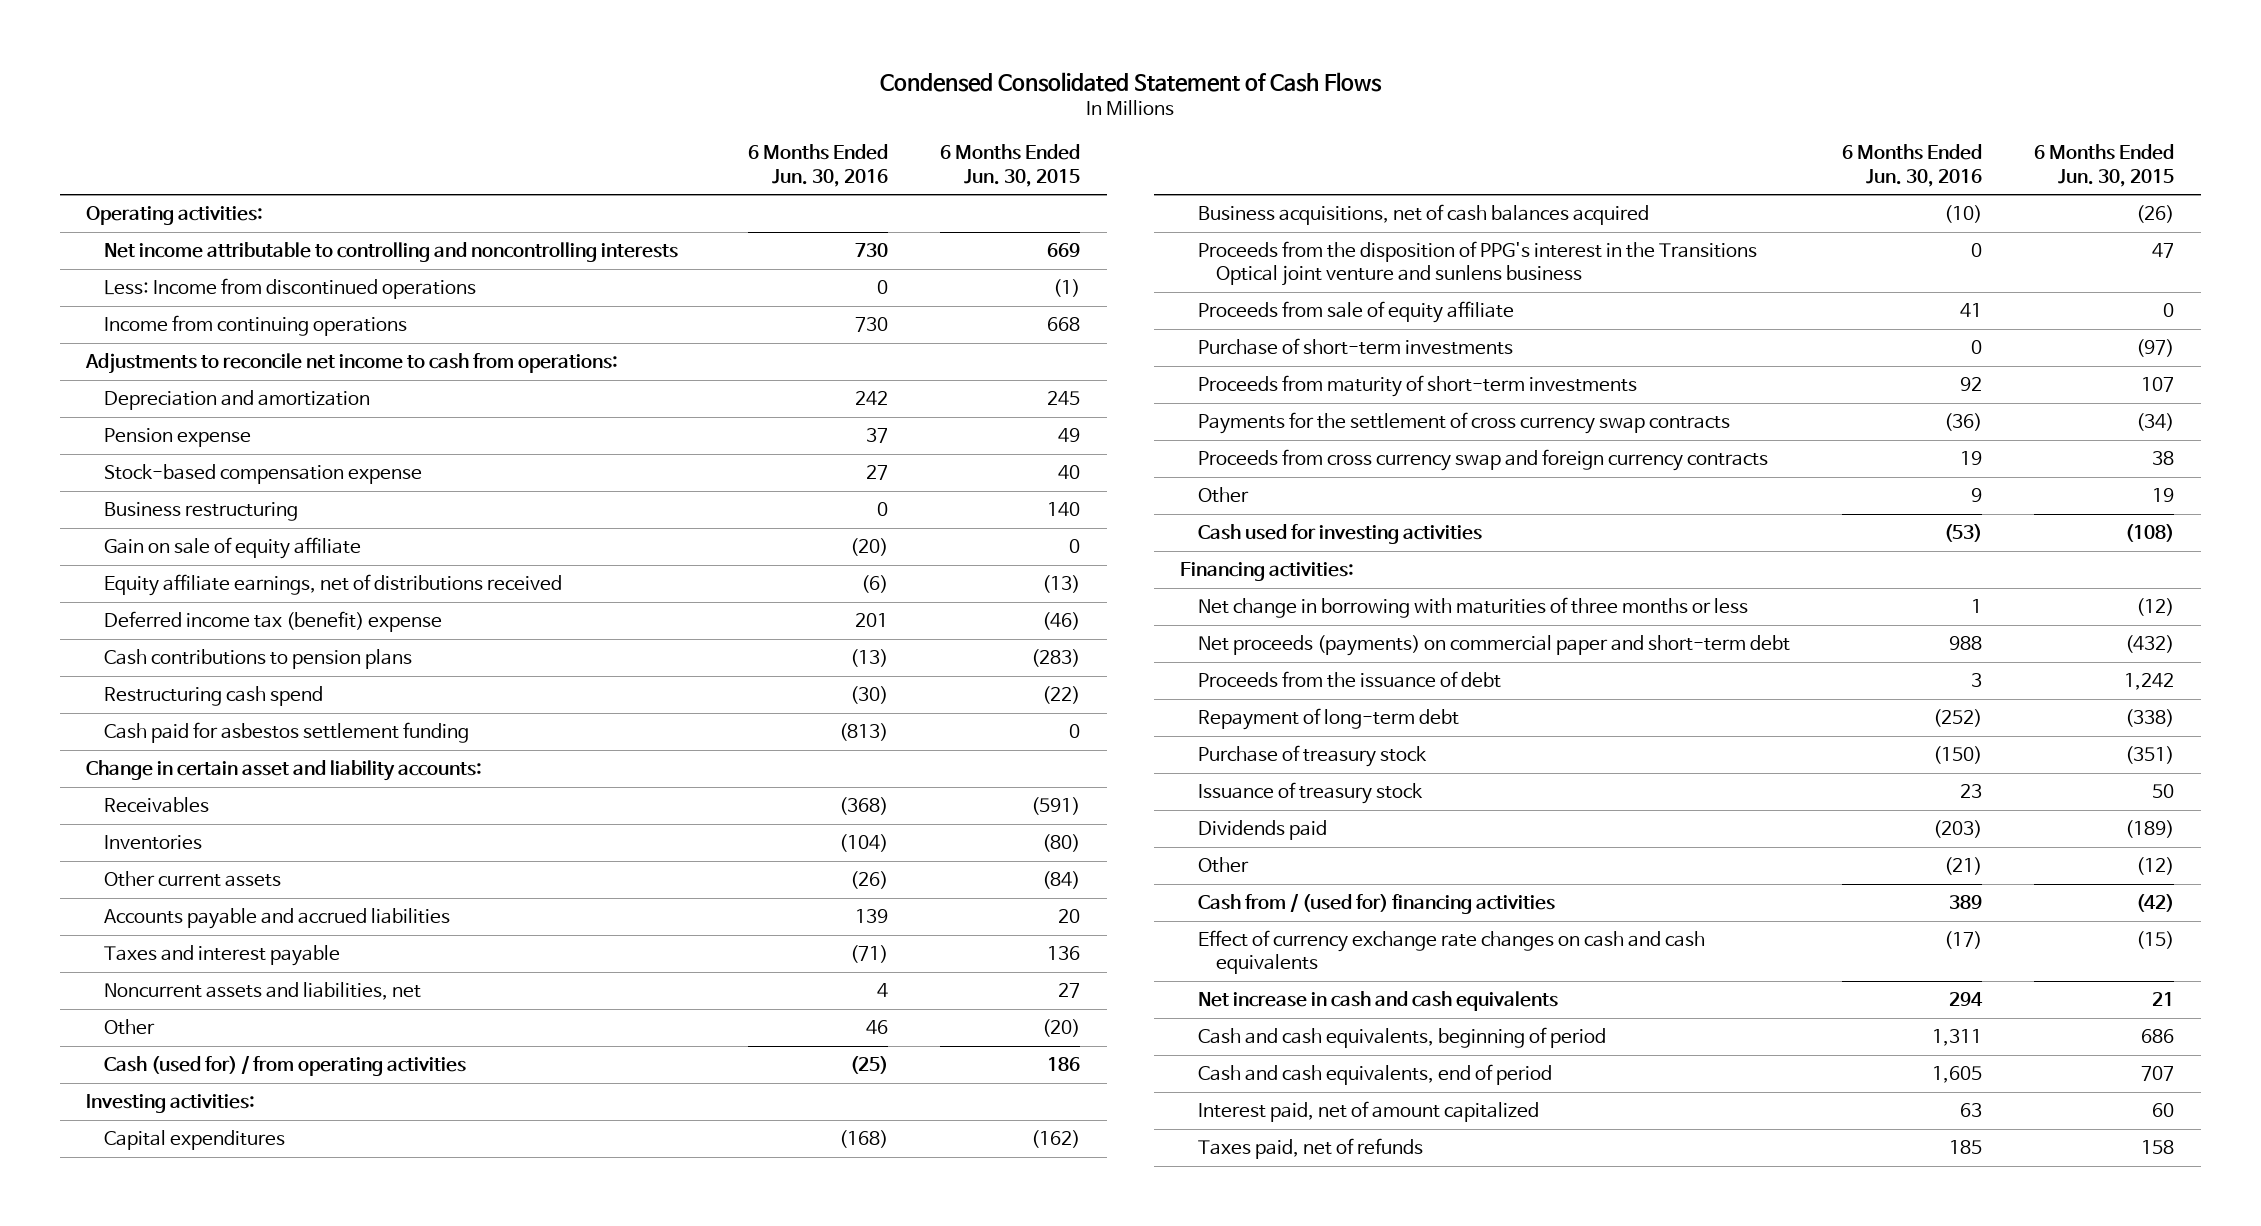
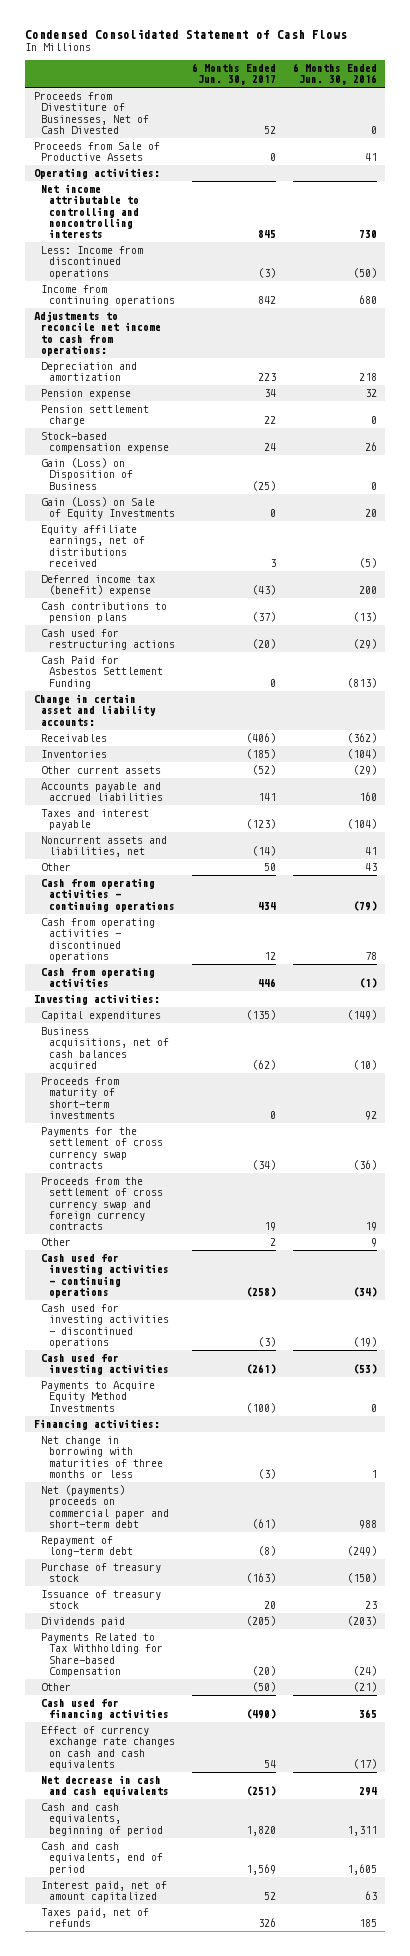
[940,144,1081,187] 6 Months Ended Jun. 30, 2015 -> none
none -> [191,62,276,86] 6 Months Ended Jun. 30, 2017
none -> [33,92,150,135] Proceeds from Divestiture of Businesses, Net of Cash Divested
none -> [33,142,160,162] Proceeds from Sale of Productive Assets
[877,280,889,295] 0 -> [352,267,377,278] (50)
[855,317,889,333] 730 -> [358,295,377,305] 680
[103,502,298,522] Business restructuring -> none
[855,391,889,406] 242 -> [358,373,377,382] 218
[866,428,889,444] 37 -> [364,389,377,398] 32
none -> [41,405,150,427] Pension settlement charge
[866,465,889,481] 27 -> [364,442,377,452] 26
none -> [41,458,133,490] Gain (Loss) on Disposition of Business
[103,537,361,560] Gain on sale of equity affiliate -> [41,497,175,520] Gain (Loss) on Sale of Equity Investments
[850,538,889,557] (20) -> [364,509,377,518] 20
[861,575,889,594] (6) -> [358,558,377,569] (5)
[855,613,889,628] 201 -> [358,586,377,595] 200
[103,686,323,707] Restructuring cash spend -> [41,629,175,651] Cash used for restructuring actions
[850,686,889,705] (30) -> [352,639,377,650] (29)
[103,722,469,744] Cash paid for asbestos settlement funding -> [41,656,163,689] Cash Paid for Asbestos Settlement Funding
[839,797,889,816] (368) -> [346,733,377,744] (362)
[850,871,889,890] (26) -> [352,765,377,776] (29)
[855,909,889,924] 139 -> [358,792,377,802] 160
[850,945,889,964] (71) -> [346,819,377,830] (104)
[877,983,889,998] 4 -> [364,847,377,856] 41
[866,1020,889,1035] 46 -> [364,863,377,872] 43
none -> [41,878,175,912] Cash from operating activities - continuing operations
none -> [41,918,156,963] Cash from operating activities - discontinued operations
[103,1055,466,1077] Cash (used for) / from operating activities -> [41,967,156,988] Cash from operating activities
[850,1056,889,1075] (25) -> [358,978,377,989] (1)
[839,1130,889,1149] (168) -> [346,1010,377,1021] (149)
[1197,241,1757,287] Proceeds from the disposition of PPG's interest in the Transitions Optical joint venture and sunlens business -> none
[1197,301,1514,324] Proceeds from sale of equity affiliate -> none
[1197,338,1513,356] Purchase of short-term investments -> none
[1197,449,1768,472] Proceeds from cross currency swap and foreign currency contracts -> [41,1177,163,1231] Proceeds from the settlement of cross currency swap and foreign currency contracts
none -> [41,1254,169,1299] Cash used for investing activities - continuing operations
none -> [41,1304,169,1349] Cash used for investing activities - discontinued operations
none -> [41,1381,156,1412] Payments to Acquire Equity Method Investments
[1197,671,1501,689] Proceeds from the issuance of debt -> none
[1197,635,1790,657] Net proceeds (payments) on commercial paper and short-term debt -> [41,1485,169,1529] Net (payments) proceeds on commercial paper and short-term debt
[1933,709,1983,728] (252) -> [346,1546,377,1557] (249)
none -> [41,1633,163,1678] Payments Related to Tax Withholding for Share-based Compensation
[1197,893,1555,915] Cash from / (used for) financing activities -> [41,1699,169,1721] Cash used for financing activities
[1949,895,1983,910] 389 -> [358,1709,377,1719] 365
[1197,991,1558,1012] Net increase in cash and cash equivalents -> [41,1775,169,1798] Net decrease in cash and cash equivalents

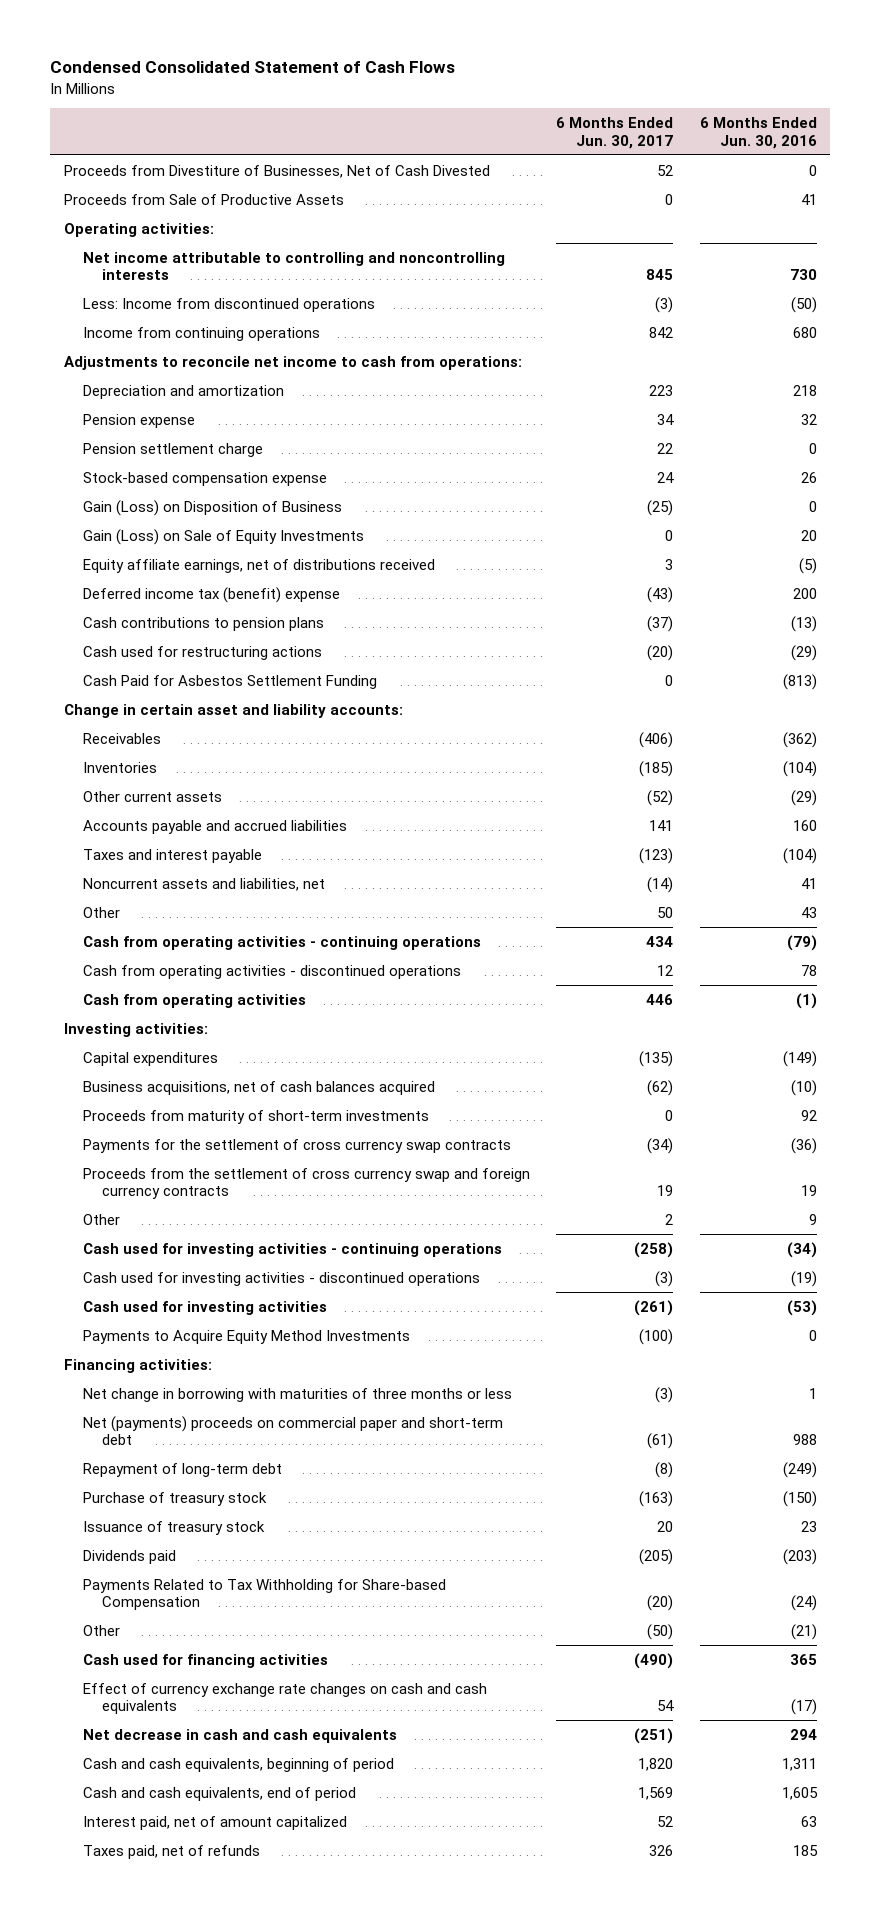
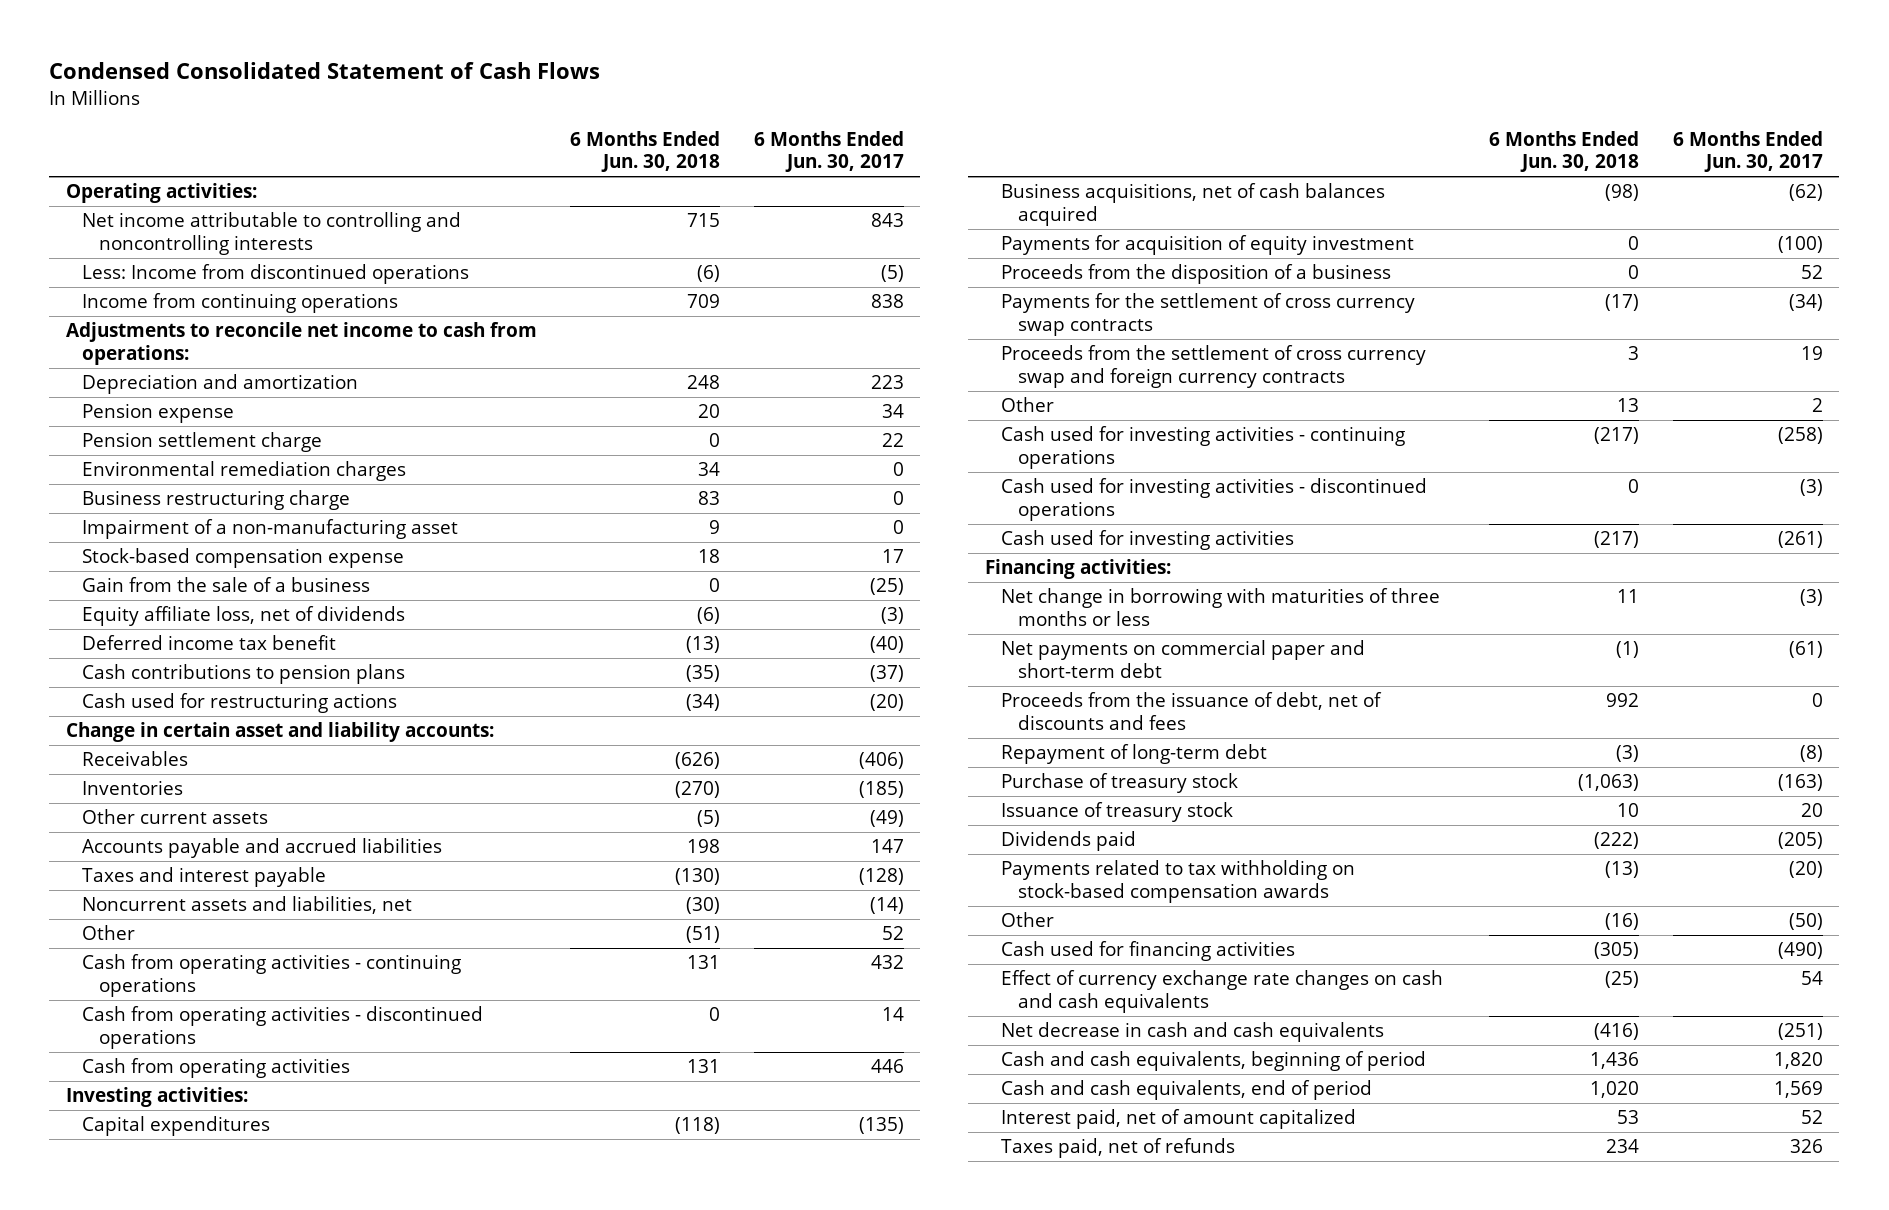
[700,117,818,149] 6 Months Ended Jun. 30, 2016 -> none
none -> [570,130,721,173] 6 Months Ended Jun. 30, 2018
[63,164,490,178] Proceeds from Divestiture of Businesses, Net of Cash Divested -> none
[63,193,344,205] Proceeds from Sale of Productive Assets -> none
[646,269,674,281] 845 -> [870,213,904,228] 843
[655,296,674,313] (3) -> [880,265,904,283] (5)
[649,326,674,338] 842 -> [870,294,904,309] 838
[82,558,435,573] Equity affiliate earnings, net of distributions received -> none
none -> [82,461,407,482] Environmental remediation charges
none -> [82,490,351,511] Business restructuring charge
none -> [82,519,459,540] Impairment of a non-manufacturing asset
[657,471,675,483] 24 -> [881,549,904,564] 17
[82,499,342,516] Gain (Loss) on Disposition of Business -> [82,577,371,593] Gain from the sale of a business
[82,528,364,545] Gain (Loss) on Sale of Equity Investments -> [82,606,406,627] Equity affiliate loss, net of dividends
[665,529,674,541] 0 -> [880,607,904,625] (3)
[82,586,340,603] Deferred income tax (benefit) expense -> [82,635,337,651] Deferred income tax benefit
[647,586,674,603] (43) -> [869,636,904,654] (40)
[82,674,377,689] Cash Paid for Asbestos Settlement Funding -> none
[647,789,674,806] (52) -> [869,810,904,828] (49)
[649,819,674,831] 141 -> [870,839,904,854] 147
[639,847,674,864] (123) -> [858,868,904,886] (128)
[657,906,674,918] 50 -> [881,926,904,941] 52
[646,935,674,947] 434 -> [870,955,904,970] 432
[657,964,674,976] 12 -> [881,1007,904,1022] 14
[82,1109,429,1124] Proceeds from maturity of short-term investments -> none
none -> [1001,235,1415,256] Payments for acquisition of equity investment
none -> [1001,264,1392,285] Proceeds from the disposition of a business
[82,1329,410,1344] Payments to Acquire Equity Method Investments -> none
[82,1415,503,1446] Net (payments) proceeds on commercial paper and short-term debt -> [1001,640,1366,679] Net payments on commercial paper and short-term debt
none -> [1001,692,1383,731] Proceeds from the issuance of debt, net of discounts and fees
[82,1578,446,1611] Payments Related to Tax Withholding for Share-based Compensation -> [1001,860,1356,904] Payments related to tax withholding on stock-based compensation awards

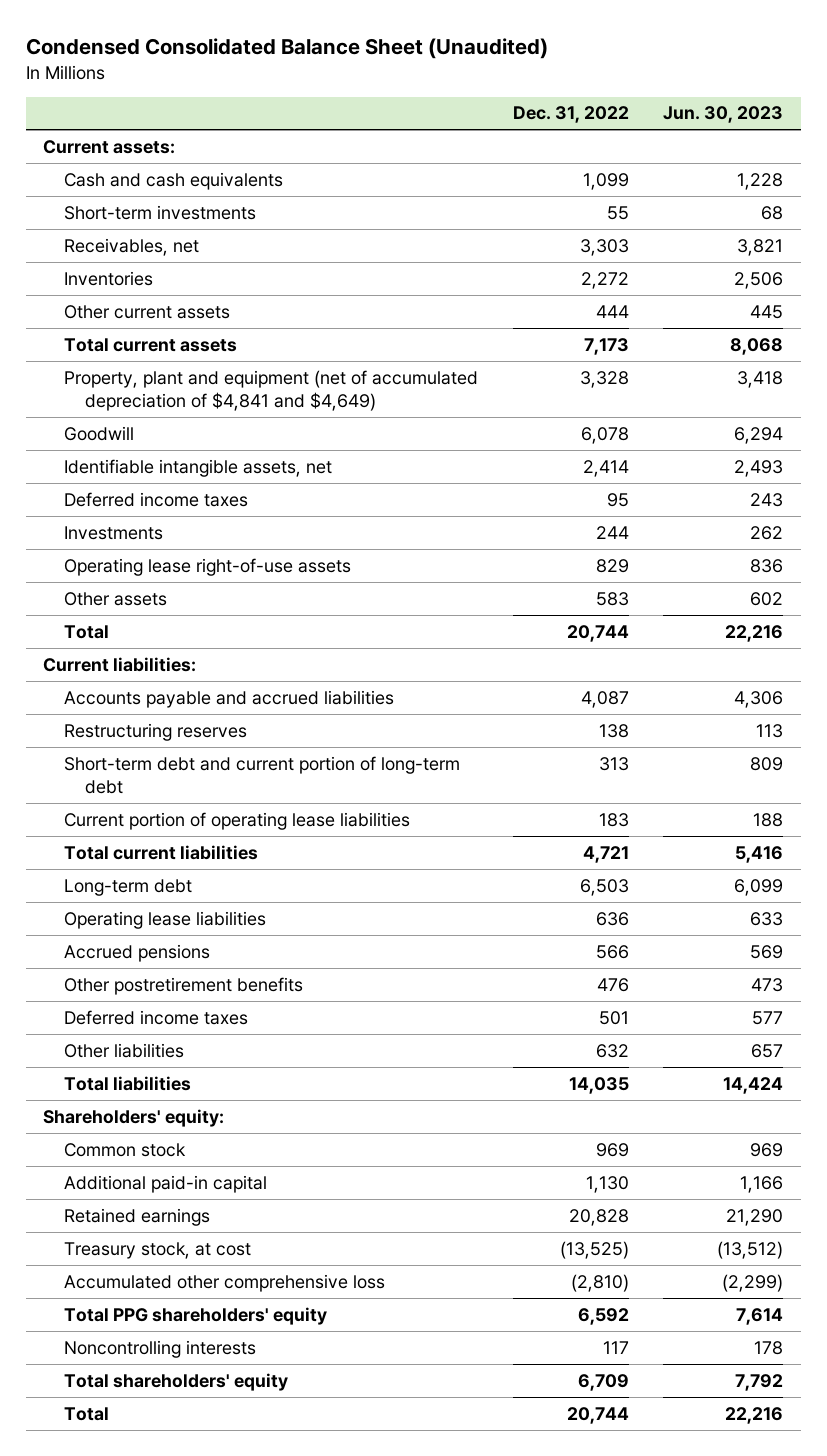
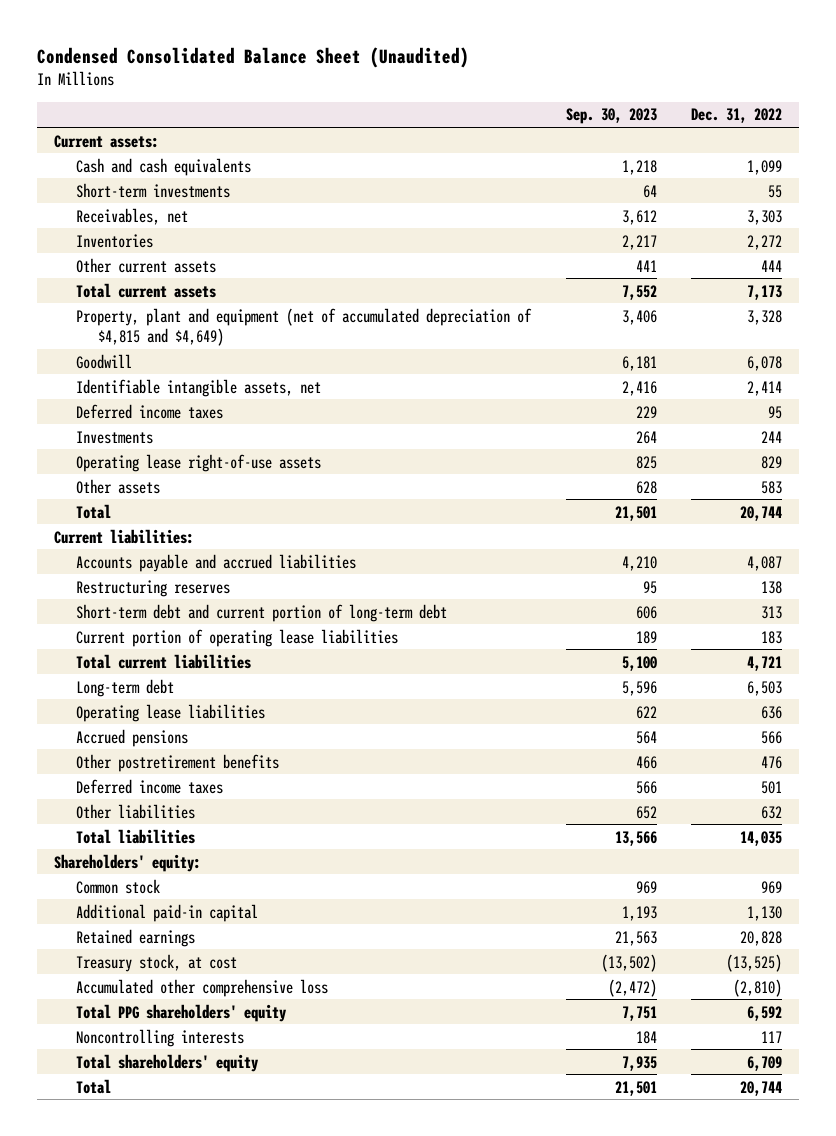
[663,106,784,124] Jun. 30, 2023 -> none
none -> [565,108,657,125] Sep. 30, 2023
[64,369,479,412] Property, plant and equipment (net of accumulated depreciation of $4,841 and $4,649) -> [76,307,533,346] Property, plant and equipment (net of accumulated depreciation of $4,815 and $4,649)

